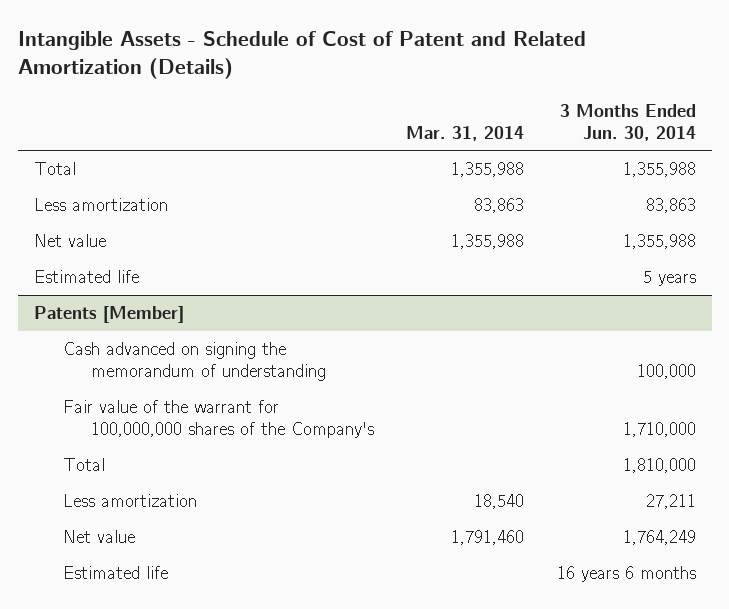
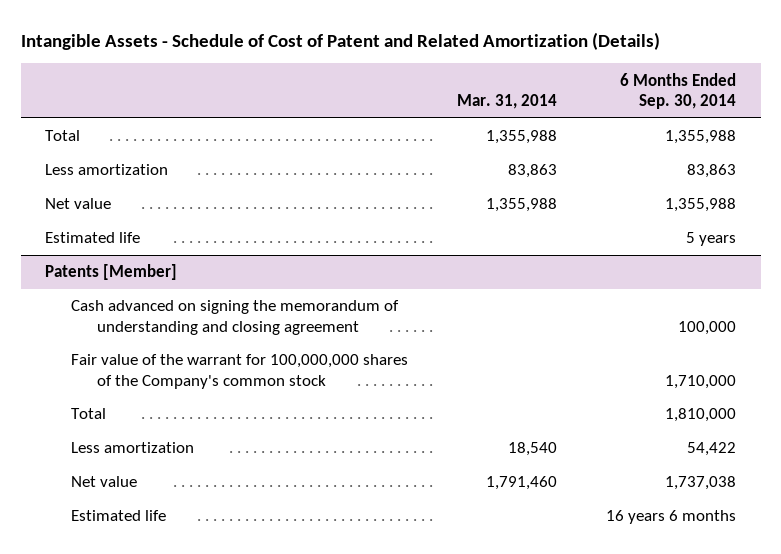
[559,103,696,141] 3 Months Ended Jun. 30, 2014 -> none
none -> [620,72,737,110] 6 Months Ended Sep. 30, 2014
[62,342,327,382] Cash advanced on signing the memorandum of understanding -> [71,300,400,335] Cash advanced on signing the memorandum of understanding and closing agreement
[62,400,375,439] Fair value of the warrant for 100,000,000 shares of the Company's -> [71,354,409,389] Fair value of the warrant for 100,000,000 shares of the Company's common stock

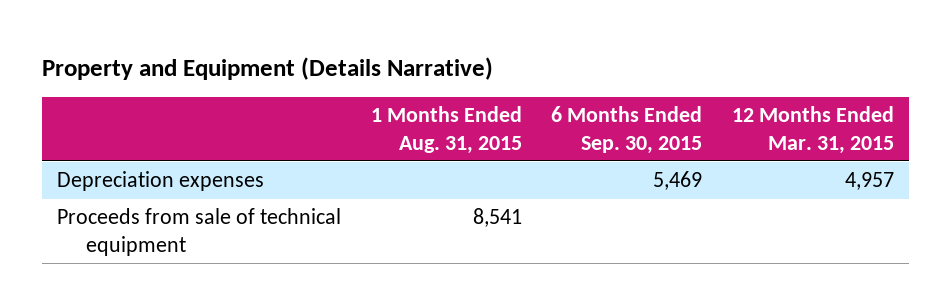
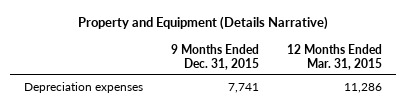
[370,106,522,154] 1 Months Ended Aug. 31, 2015 -> none
[551,106,703,154] 6 Months Ended Sep. 30, 2015 -> none
none -> [171,43,260,71] 9 Months Ended Dec. 31, 2015
[57,208,342,256] Proceeds from sale of technical equipment -> none
[844,172,894,191] 4,957 -> [344,83,383,94] 11,286

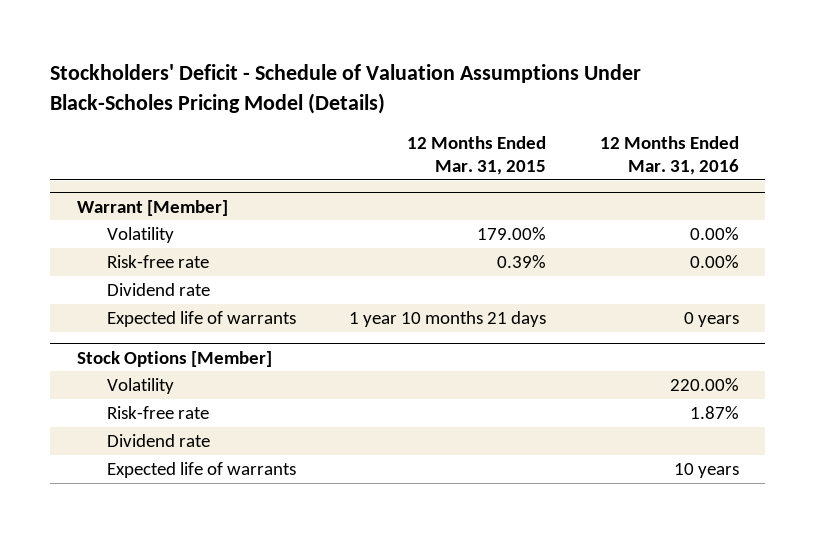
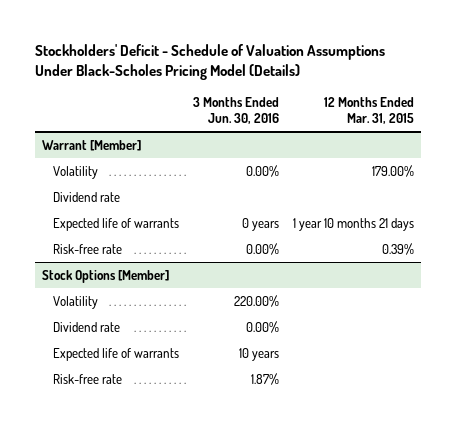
[599,136,739,175] 12 Months Ended Mar. 31, 2016 -> none
none -> [193,96,280,125] 3 Months Ended Jun. 30, 2016
[106,255,209,269] Risk-free rate -> [53,243,123,254] Risk-free rate
[106,406,209,420] Risk-free rate -> [53,373,123,384] Risk-free rate

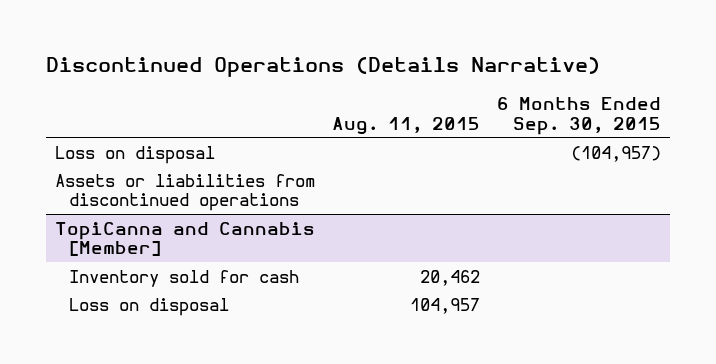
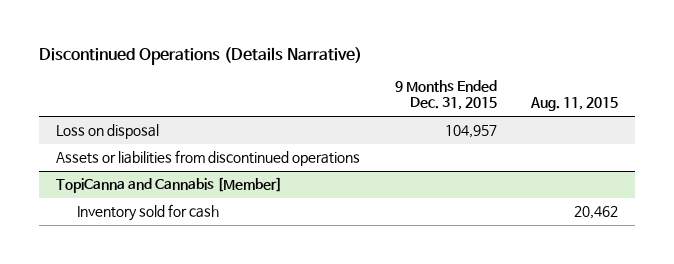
[497,96,662,135] 6 Months Ended Sep. 30, 2015 -> none
none -> [394,80,497,111] 9 Months Ended Dec. 31, 2015
[69,297,230,316] Loss on disposal -> none

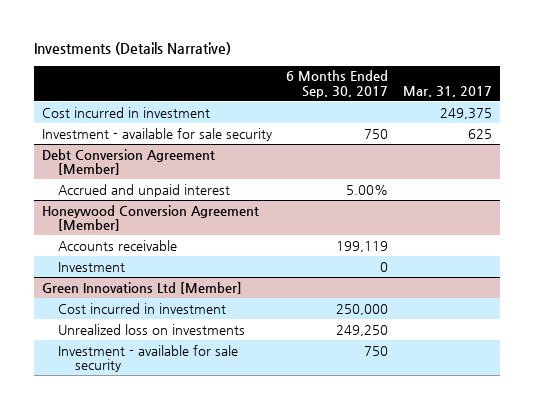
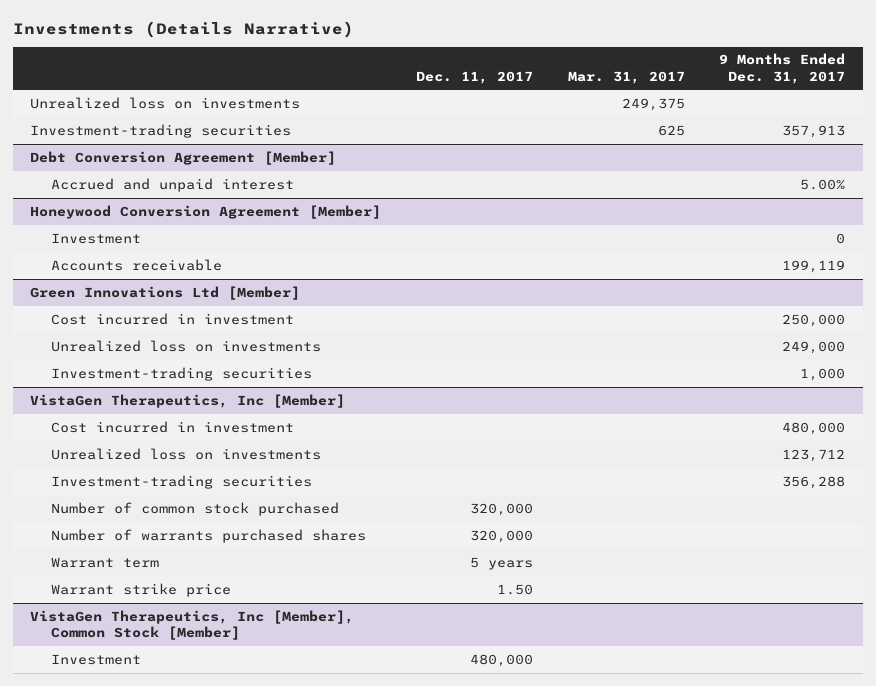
[286,70,389,98] 6 Months Ended Sep. 30, 2017 -> none
none -> [416,70,534,84] Dec. 11, 2017
none -> [719,53,846,84] 9 Months Ended Dec. 31, 2017
[41,106,210,118] Cost incurred in investment -> [30,96,301,109] Unrealized loss on investments
[41,127,272,141] Investment - available for sale security -> [30,123,292,138] Investment-trading securities
[58,239,178,251] Accounts receivable -> [51,258,223,271] Accounts receivable
[58,344,239,373] Investment - available for sale security -> none
none -> [51,366,313,381] Investment-trading securities
none -> [30,393,346,408] VistaGen Therapeutics, Inc [Member]
none -> [51,420,295,433] Cost incurred in investment
none -> [51,447,322,460] Unrealized loss on investments
none -> [51,474,313,489] Investment-trading securities
none -> [51,501,340,516] Number of common stock purchased
none -> [51,528,367,543] Number of warrants purchased shares
none -> [51,556,160,568] Warrant term
none -> [51,582,232,597] Warrant strike price
none -> [30,609,355,641] VistaGen Therapeutics, Inc [Member], Common Stock [Member]
none -> [51,653,142,665] Investment

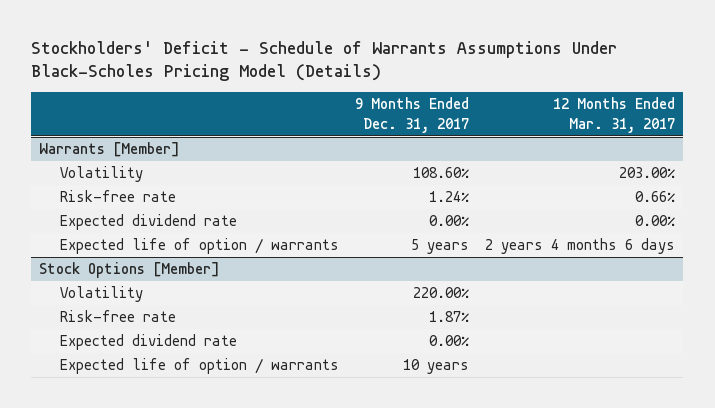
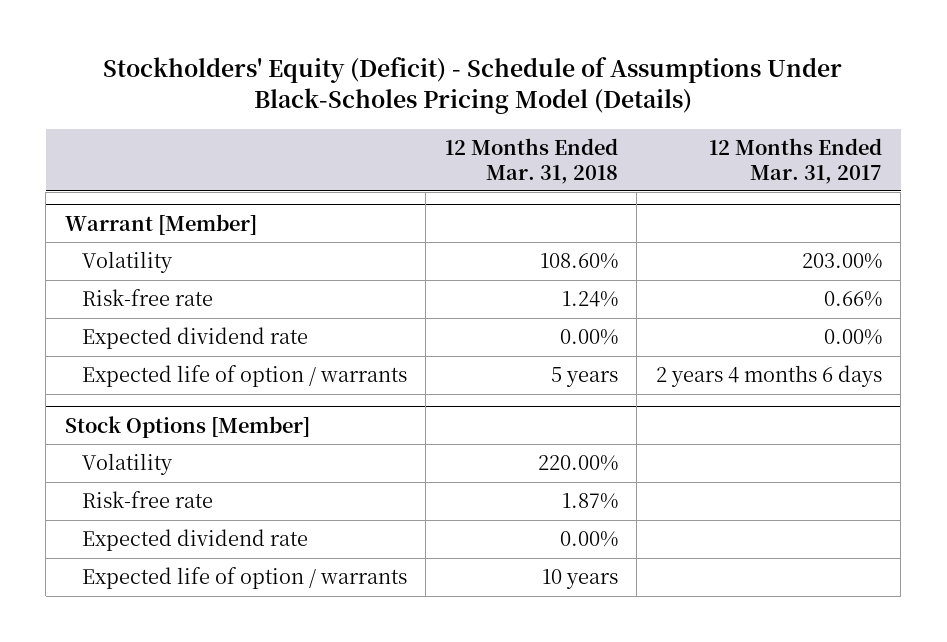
[31,41,618,82] Stockholders' Deficit - Schedule of Warrants Assumptions Under Black-Scholes Pricing Model (Details) -> [103,57,843,115] Stockholders' Equity (Deficit) - Schedule of Assumptions Under Black-Scholes Pricing Model (Details)
[355,97,470,133] 9 Months Ended Dec. 31, 2017 -> none
none -> [444,137,618,184] 12 Months Ended Mar. 31, 2018
[39,142,181,158] Warrants [Member] -> [64,213,257,235] Warrant [Member]

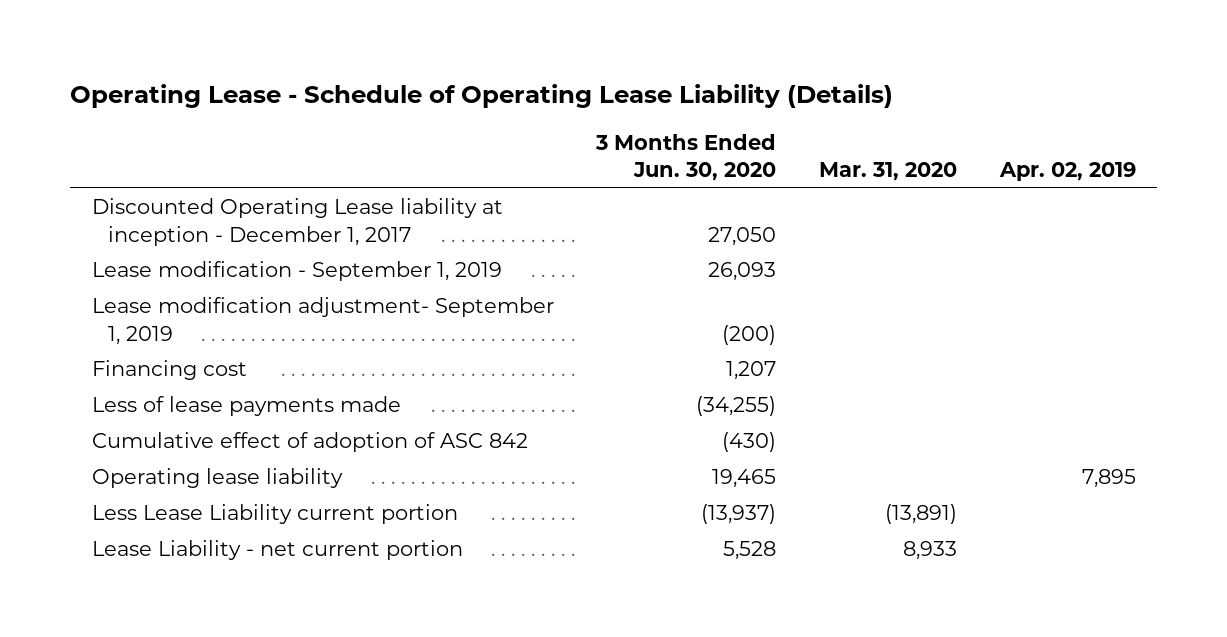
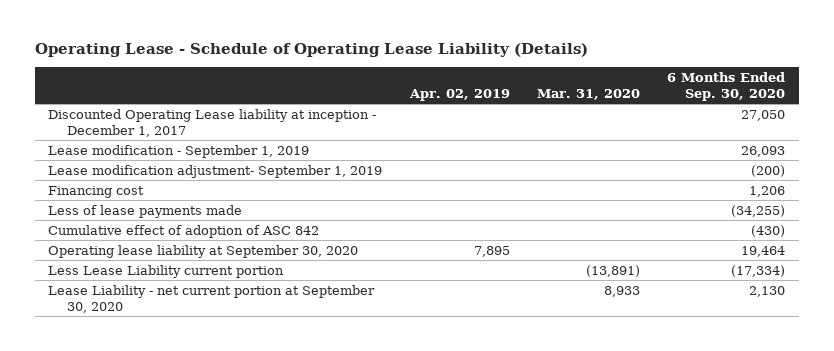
[595,133,777,182] 3 Months Ended Jun. 30, 2020 -> none
none -> [667,71,786,101] 6 Months Ended Sep. 30, 2020
[91,468,343,489] Operating lease liability -> [48,244,359,258] Operating lease liability at September 30, 2020
[91,540,463,561] Lease Liability - net current portion -> [48,284,376,313] Lease Liability - net current portion at September 30, 2020

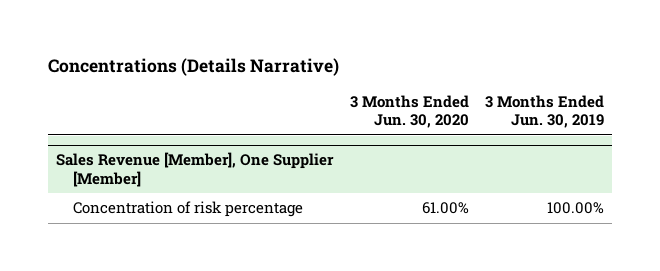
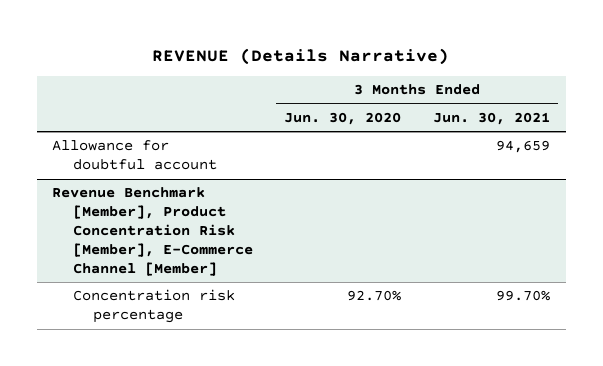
[48,57,340,76] Concentrations (Details Narrative) -> [152,47,450,65] REVENUE (Details Narrative)
[484,94,604,129] 3 Months Ended Jun. 30, 2019 -> none
none -> [433,112,551,126] Jun. 30, 2021
[56,152,335,187] Sales Revenue [Member], One Supplier [Member] -> none
[73,201,304,218] Concentration of risk percentage -> none
none -> [52,140,217,171] Allowance for doubtful account
none -> [52,187,253,276] Revenue Benchmark [Member], Product Concentration Risk [Member], E-Commerce Channel [Member]
none -> [72,289,235,324] Concentration risk percentage

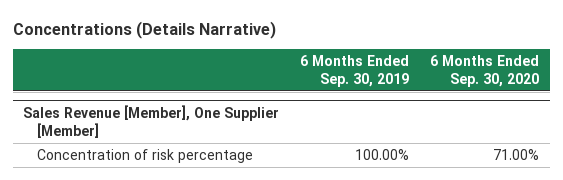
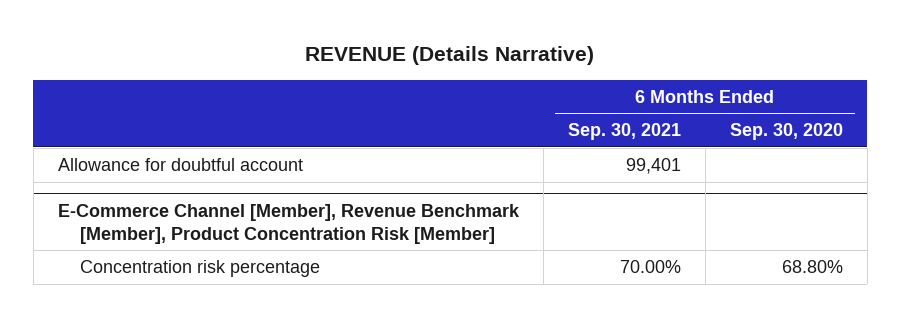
[12,20,276,39] Concentrations (Details Narrative) -> [305,46,595,66] REVENUE (Details Narrative)
[300,54,410,87] 6 Months Ended Sep. 30, 2019 -> none
none -> [567,123,681,141] Sep. 30, 2021
[23,105,280,139] Sales Revenue [Member], One Supplier [Member] -> none
[37,149,254,164] Concentration of risk percentage -> none
none -> [57,158,303,172] Allowance for doubtful account
none -> [57,203,520,244] E-Commerce Channel [Member], Revenue Benchmark [Member], Product Concentration Risk [Member]
none -> [79,260,320,278] Concentration risk percentage

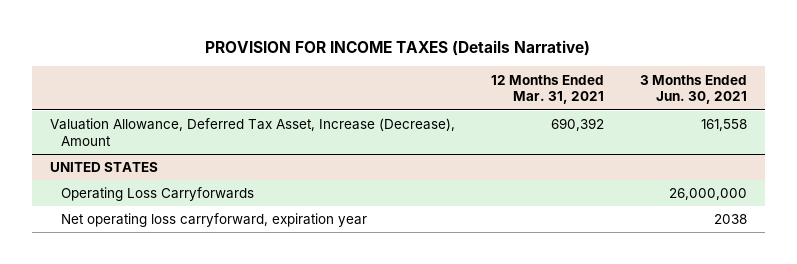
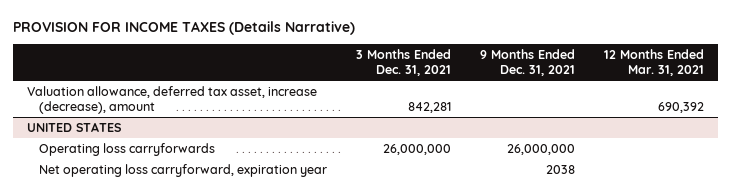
[639,74,747,105] 3 Months Ended Jun. 30, 2021 -> none
none -> [355,48,451,77] 3 Months Ended Dec. 31, 2021
none -> [479,48,575,77] 9 Months Ended Dec. 31, 2021
[50,118,456,147] Valuation Allowance, Deferred Tax Asset, Increase (Decrease), Amount -> [26,85,317,115] Valuation allowance, deferred tax asset, increase (decrease), amount
[61,187,255,202] Operating Loss Carryforwards -> [38,142,215,156] Operating loss carryforwards

